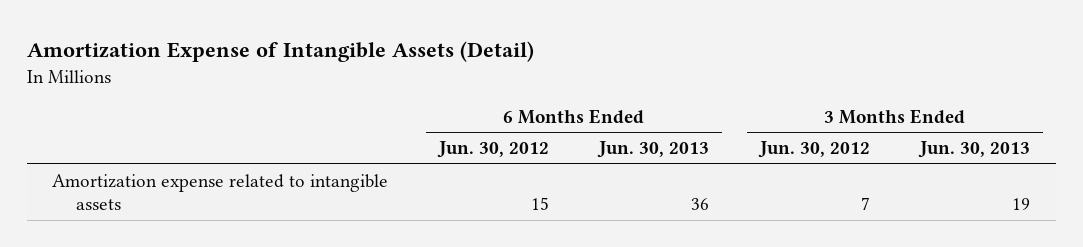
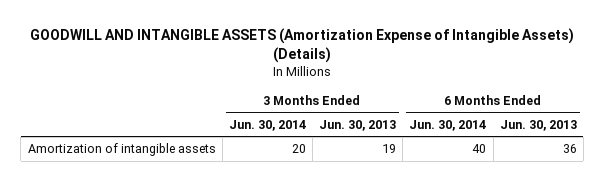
[26,40,534,62] Amortization Expense of Intangible Assets (Detail) -> [30,28,575,64] GOODWILL AND INTANGIBLE ASSETS (Amortization Expense of Intangible Assets) (Details)
[436,141,549,159] Jun. 30, 2012 -> none
[757,141,870,159] Jun. 30, 2012 -> none
none -> [228,119,306,131] Jun. 30, 2014
none -> [409,119,487,131] Jun. 30, 2014
[52,173,389,211] Amortization expense related to intangible assets -> [27,143,216,157] Amortization of intangible assets

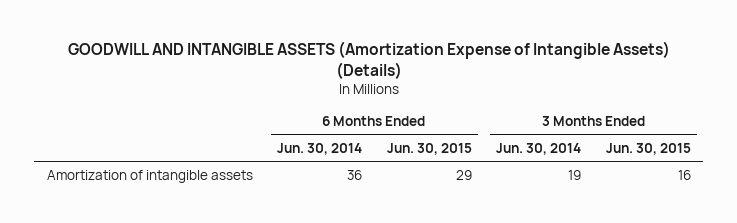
[319,119,397,131] Jun. 30, 2013 -> none
[499,119,577,131] Jun. 30, 2013 -> none
none -> [386,142,472,155] Jun. 30, 2015
none -> [605,142,691,155] Jun. 30, 2015
[291,144,306,154] 20 -> [568,170,582,181] 19
[472,144,487,154] 40 -> [347,170,363,181] 36

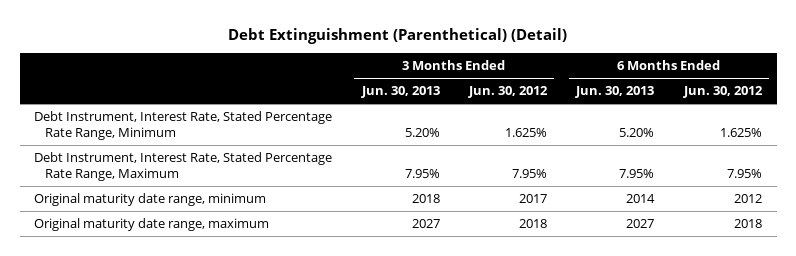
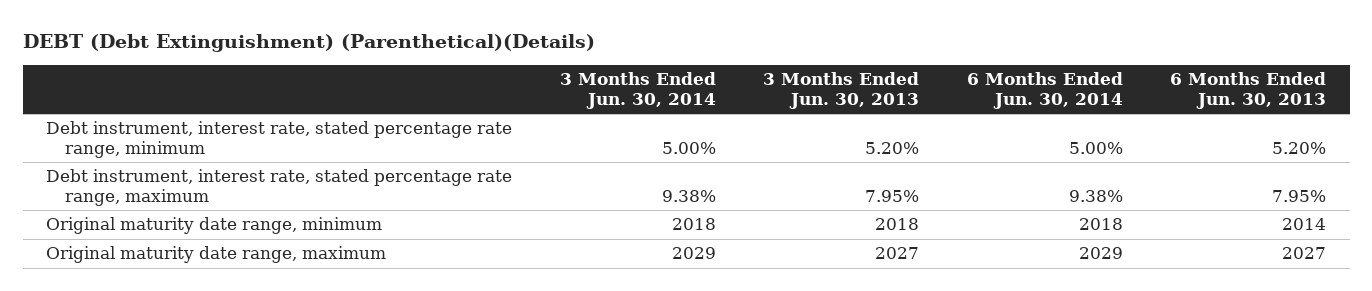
[228,27,568,44] Debt Extinguishment (Parenthetical) (Detail) -> [22,34,595,53] DEBT (Debt Extinguishment) (Parenthetical)(Details)
[468,86,549,99] Jun. 30, 2012 -> none
[682,86,763,99] Jun. 30, 2012 -> none
none -> [559,72,716,109] 3 Months Ended Jun. 30, 2014
none -> [966,72,1123,109] 6 Months Ended Jun. 30, 2014
[34,111,333,141] Debt Instrument, Interest Rate, Stated Percentage Rate Range, Minimum -> [46,121,513,158] Debt instrument, interest rate, stated percentage rate range, minimum
[34,152,333,182] Debt Instrument, Interest Rate, Stated Percentage Rate Range, Maximum -> [46,169,513,206] Debt instrument, interest rate, stated percentage rate range, maximum

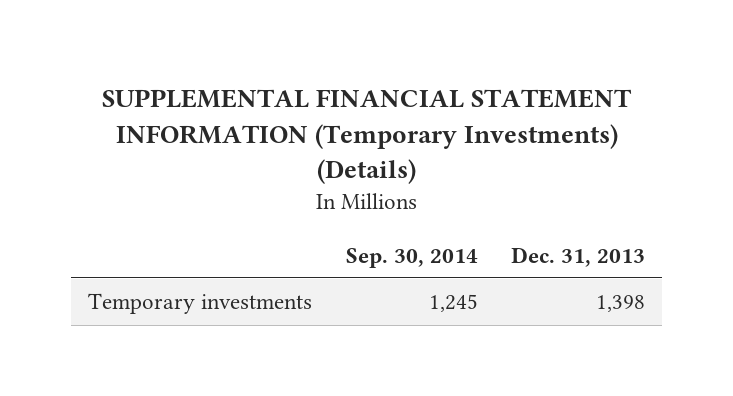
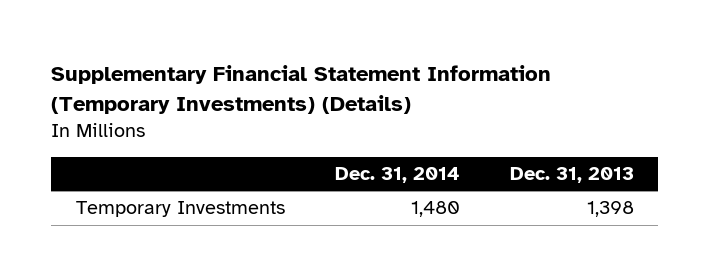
[101,89,632,185] SUPPLEMENTAL FINANCIAL STATEMENT INFORMATION (Temporary Investments) (Details) -> [51,65,552,115] Supplementary Financial Statement Information (Temporary Investments) (Details)
[345,247,478,268] Sep. 30, 2014 -> none
none -> [334,166,460,183] Dec. 31, 2014
[88,293,313,315] Temporary investments -> [76,201,286,218] Temporary Investments

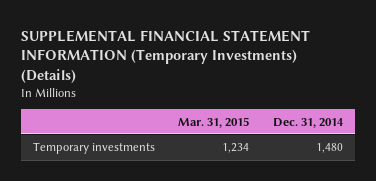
[51,65,552,115] Supplementary Financial Statement Information (Temporary Investments) (Details) -> [20,29,310,83] SUPPLEMENTAL FINANCIAL STATEMENT INFORMATION (Temporary Investments) (Details)
[509,166,634,183] Dec. 31, 2013 -> none
none -> [178,116,250,128] Mar. 31, 2015
[76,201,286,218] Temporary Investments -> [32,142,155,155] Temporary investments

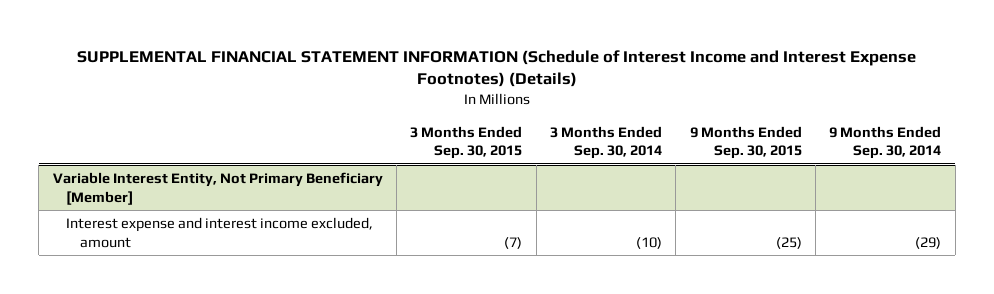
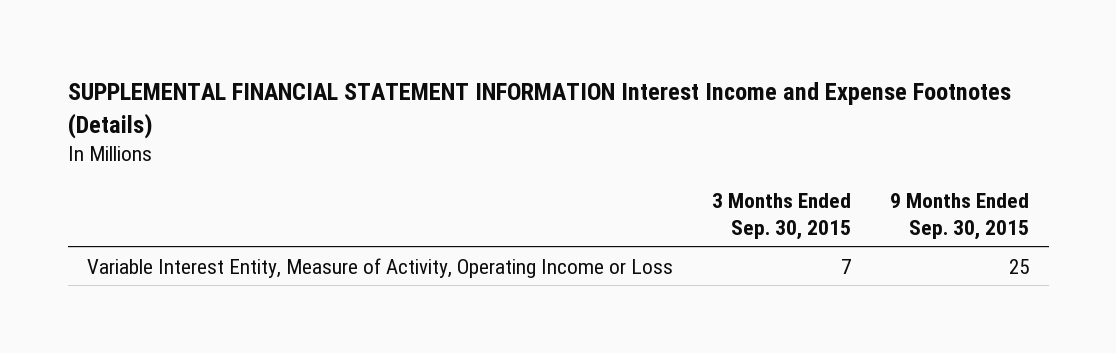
[77,49,917,88] SUPPLEMENTAL FINANCIAL STATEMENT INFORMATION (Schedule of Interest Income and Interest Expense Footnotes) (Details) -> [67,82,1011,139] SUPPLEMENTAL FINANCIAL STATEMENT INFORMATION Interest Income and Expense Footnotes (Details)
[550,125,663,160] 3 Months Ended Sep. 30, 2014 -> none
[829,125,942,160] 9 Months Ended Sep. 30, 2014 -> none
[52,172,383,205] Variable Interest Entity, Not Primary Beneficiary [Member] -> none
[66,217,374,248] Interest expense and interest income excluded, amount -> none
none -> [87,257,674,278] Variable Interest Entity, Measure of Activity, Operating Income or Loss

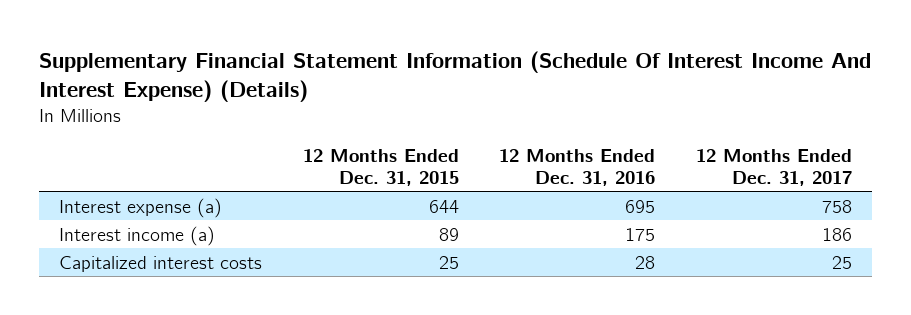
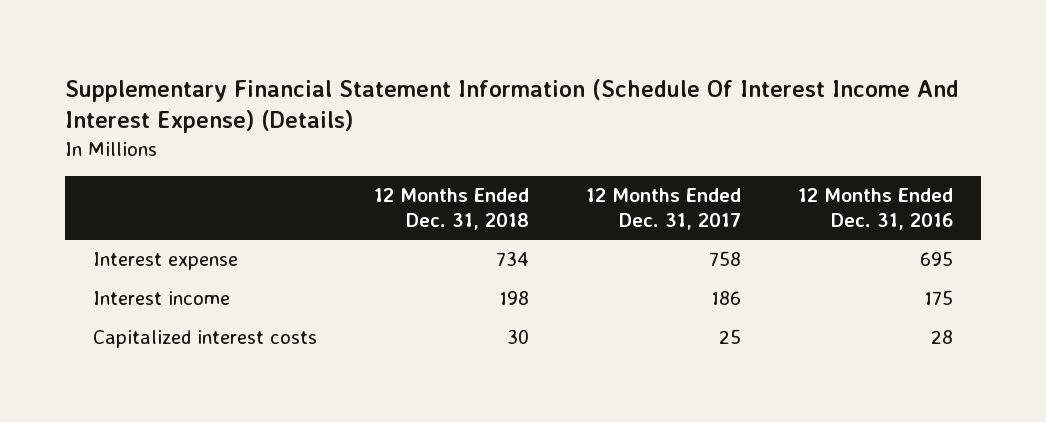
[302,148,459,186] 12 Months Ended Dec. 31, 2015 -> none
none -> [374,188,530,230] 12 Months Ended Dec. 31, 2018
[59,197,223,218] Interest expense (a) -> [93,252,239,271] Interest expense
[59,225,216,246] Interest income (a) -> [93,291,231,306] Interest income

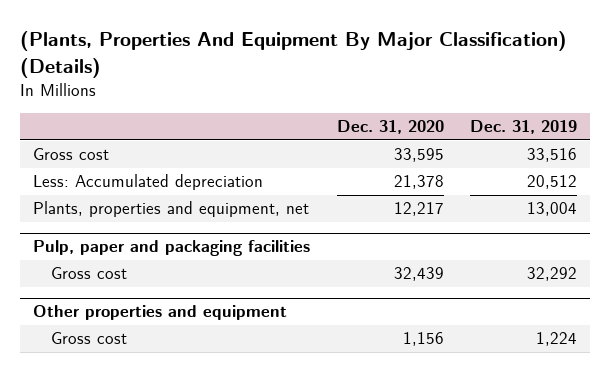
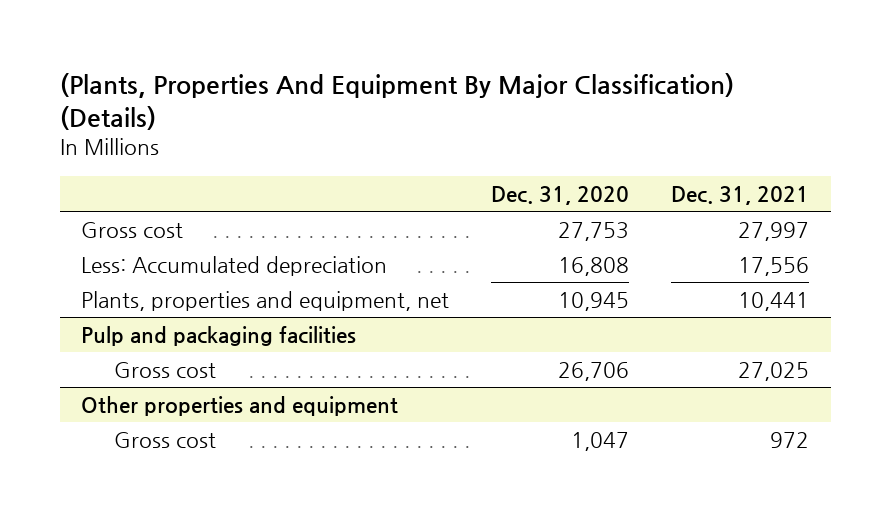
[470,120,578,135] Dec. 31, 2019 -> none
none -> [671,185,810,205] Dec. 31, 2021
[393,148,444,163] 33,595 -> [558,222,630,242] 27,753
[393,175,444,190] 21,378 -> [558,257,630,277] 16,808
[393,202,444,217] 12,217 -> [558,292,630,312] 10,945
[33,240,311,257] Pulp, paper and packaging facilities -> [81,326,357,347] Pulp and packaging facilities
[393,267,444,282] 32,439 -> [558,362,630,382] 26,706
[402,332,444,347] 1,156 -> [571,432,630,452] 1,047

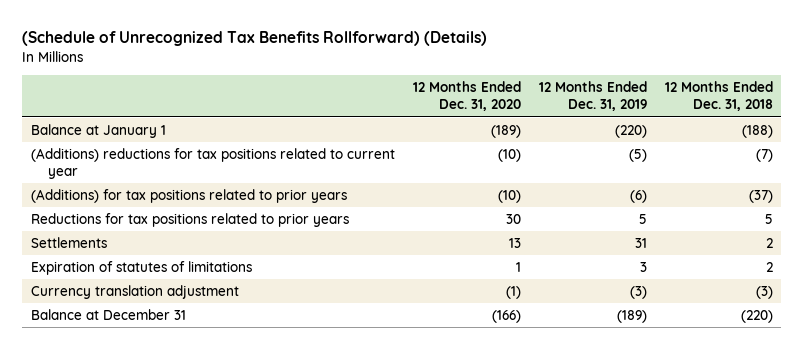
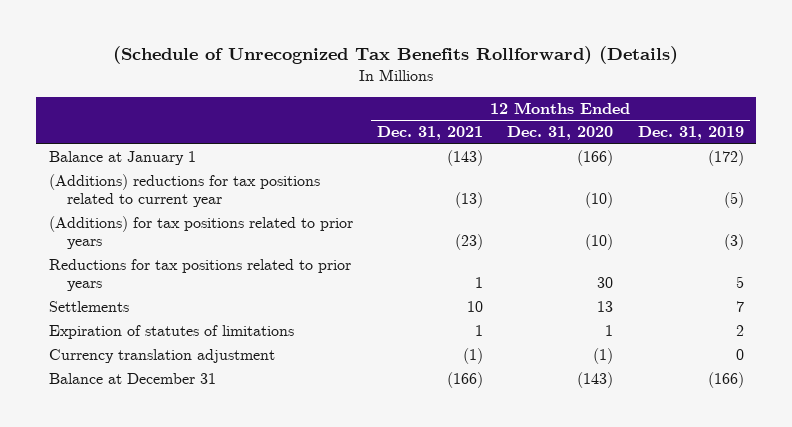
[664,81,773,112] 12 Months Ended Dec. 31, 2018 -> none
none -> [376,126,483,141] Dec. 31, 2021
[490,124,521,138] (189) -> [577,150,614,167] (166)
[614,124,647,138] (220) -> [707,150,744,167] (172)
[629,189,647,203] (6) -> [723,234,744,251] (3)
[634,237,647,248] 31 -> [735,301,744,313] 7
[639,261,647,272] 3 -> [735,325,744,337] 2
[629,285,647,299] (3) -> [735,349,744,361] 0
[491,309,521,323] (166) -> [577,372,614,389] (143)
[616,309,647,323] (189) -> [707,372,744,389] (166)

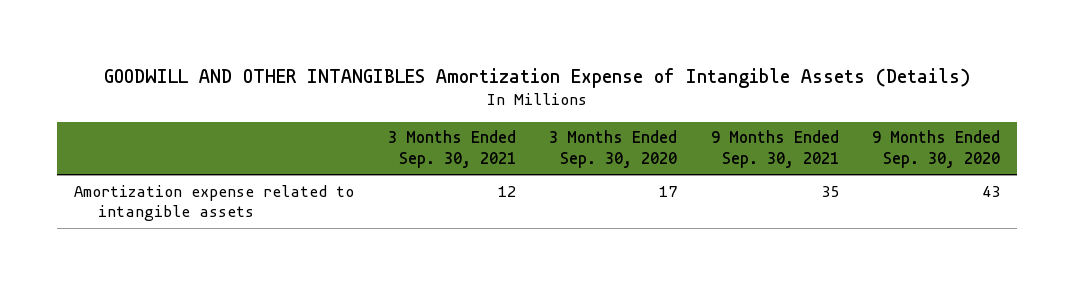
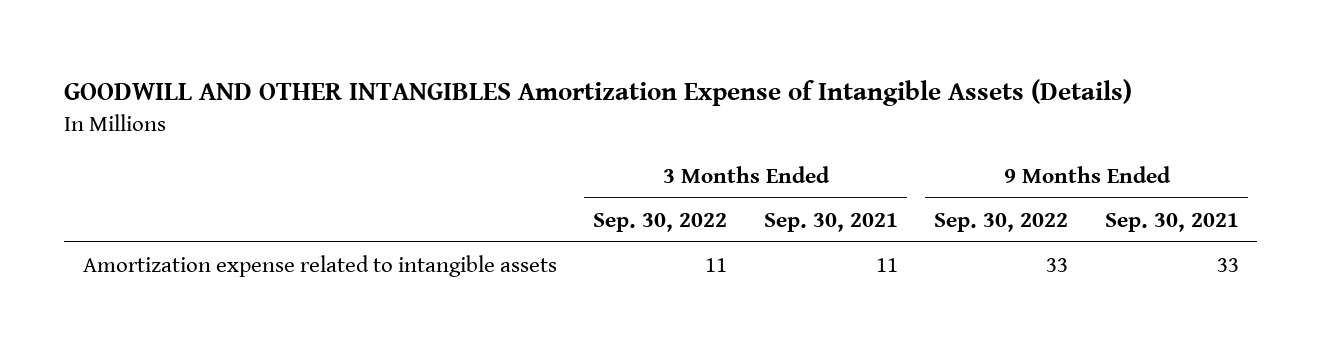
[549,130,678,168] 3 Months Ended Sep. 30, 2020 -> none
[872,130,1001,168] 9 Months Ended Sep. 30, 2020 -> none
none -> [593,212,728,232] Sep. 30, 2022
none -> [934,212,1069,232] Sep. 30, 2022
[497,185,516,197] 12 -> [875,258,898,273] 11
[820,185,839,197] 35 -> [1217,258,1240,273] 33

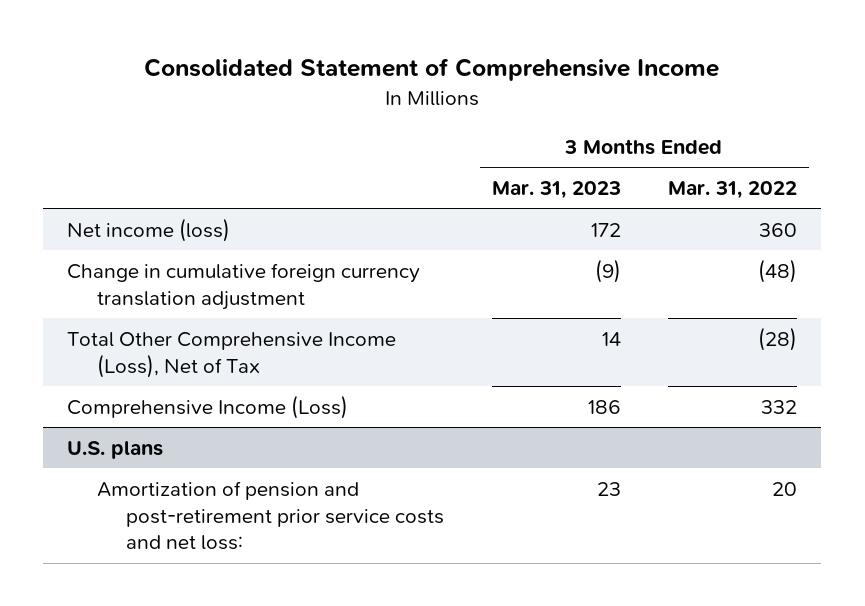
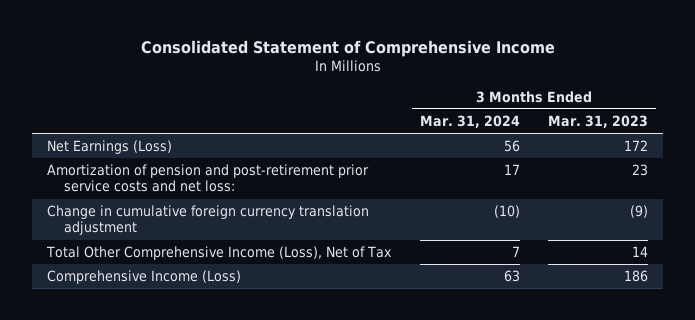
[668,180,798,199] Mar. 31, 2022 -> none
none -> [419,115,520,129] Mar. 31, 2024
[67,217,231,242] Net income (loss) -> [46,140,172,155] Net Earnings (Loss)
none -> [46,164,369,193] Amortization of pension and post-retirement prior service costs and net loss:
[67,440,164,459] U.S. plans -> none
[96,480,444,551] Amortization of pension and post-retirement prior service costs and net loss: -> none

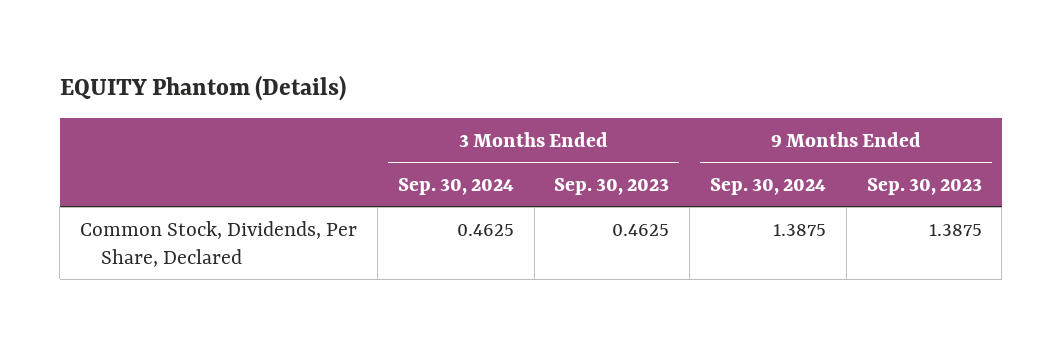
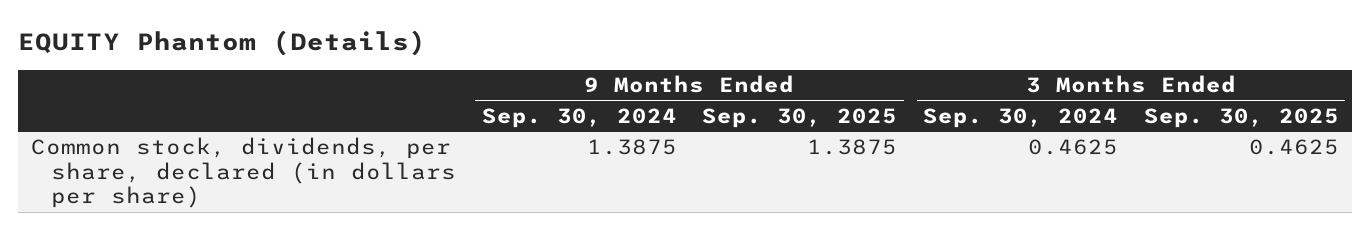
[554,177,670,195] Sep. 30, 2023 -> none
[866,177,982,195] Sep. 30, 2023 -> none
none -> [702,107,898,128] Sep. 30, 2025
none -> [1143,107,1339,128] Sep. 30, 2025
[80,220,358,267] Common Stock, Dividends, Per Share, Declared -> [31,137,456,209] Common stock, dividends, per share, declared (in dollars per share)

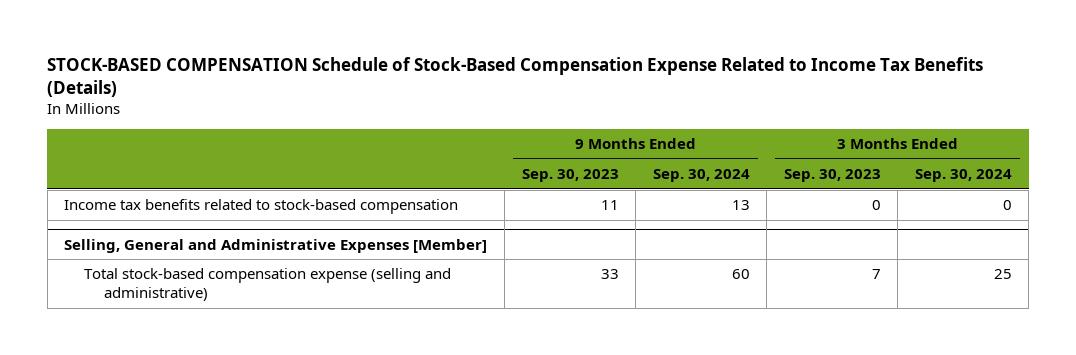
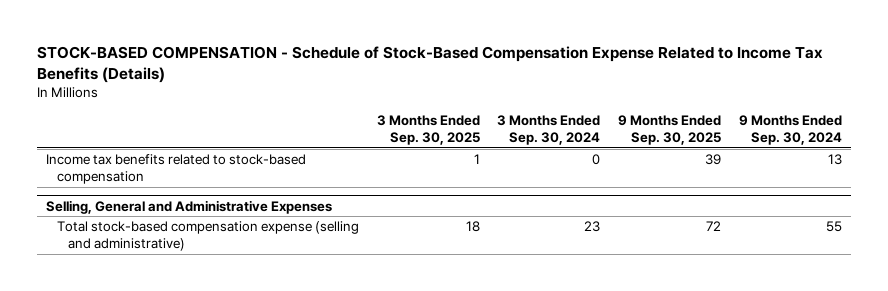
[47,56,984,97] STOCK-BASED COMPENSATION Schedule of Stock-Based Compensation Expense Related to Income Tax Benefits (Details) -> [37,45,824,83] STOCK-BASED COMPENSATION - Schedule of Stock-Based Compensation Expense Related to Income Tax Benefits (Details)
[521,169,619,183] Sep. 30, 2023 -> none
[783,169,881,183] Sep. 30, 2023 -> none
none -> [376,115,480,145] 3 Months Ended Sep. 30, 2025
none -> [617,115,721,145] 9 Months Ended Sep. 30, 2025
[64,238,488,253] Selling, General and Administrative Expenses [Member] -> [45,199,332,214] Selling, General and Administrative Expenses
[731,269,750,280] 60 -> [825,221,842,233] 55
[993,269,1012,280] 25 -> [584,221,601,233] 23

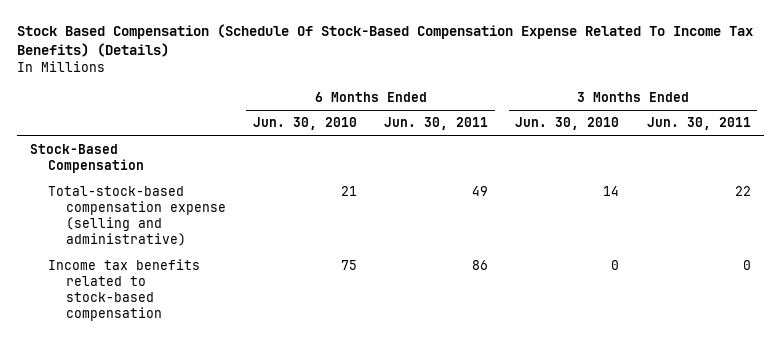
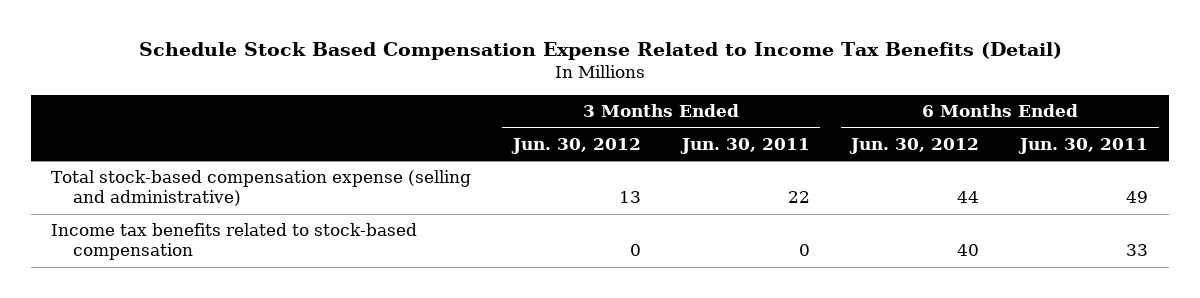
[16,24,753,58] Stock Based Compensation (Schedule Of Stock-Based Compensation Expense Related To Income Tax Benefits) (Details) -> [138,42,1062,61] Schedule Stock Based Compensation Expense Related to Income Tax Benefits (Detail)
[253,117,358,131] Jun. 30, 2010 -> none
[515,117,620,131] Jun. 30, 2010 -> none
none -> [510,137,641,154] Jun. 30, 2012
none -> [849,137,980,154] Jun. 30, 2012
[30,144,145,174] Stock-Based Compensation -> none
[48,186,227,247] Total-stock-based compensation expense (selling and administrative) -> [51,170,472,207] Total stock-based compensation expense (selling and administrative)
[472,260,489,271] 86 -> [1126,244,1149,257] 33

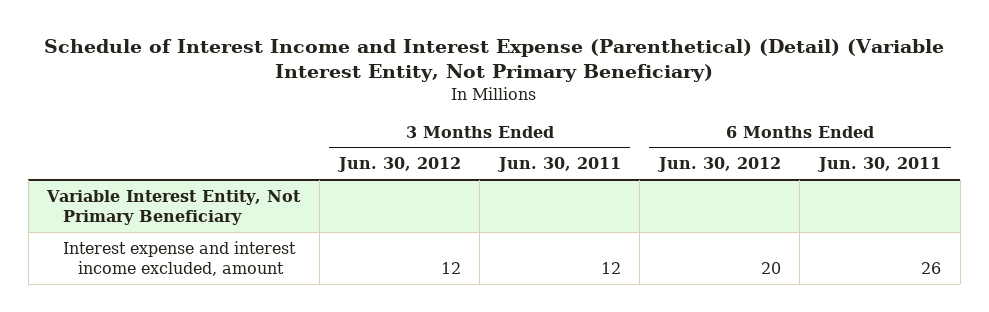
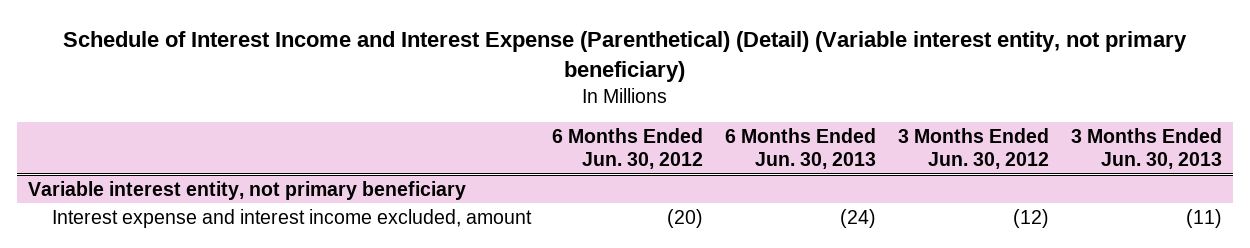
[44,39,945,83] Schedule of Interest Income and Interest Expense (Parenthetical) (Detail) (Variable Interest Entity, Not Primary Beneficiary) -> [63,30,1188,82] Schedule of Interest Income and Interest Expense (Parenthetical) (Detail) (Variable interest entity, not primary beneficiary)
[496,157,621,173] Jun. 30, 2011 -> none
[817,157,942,173] Jun. 30, 2011 -> none
none -> [725,127,877,169] 6 Months Ended Jun. 30, 2013
none -> [1071,127,1223,169] 3 Months Ended Jun. 30, 2013
[46,189,302,226] Variable Interest Entity, Not Primary Beneficiary -> [27,180,466,200] Variable interest entity, not primary beneficiary
[440,262,461,275] 12 -> [1013,208,1050,228] (12)
[760,262,781,275] 20 -> [667,208,704,228] (20)

